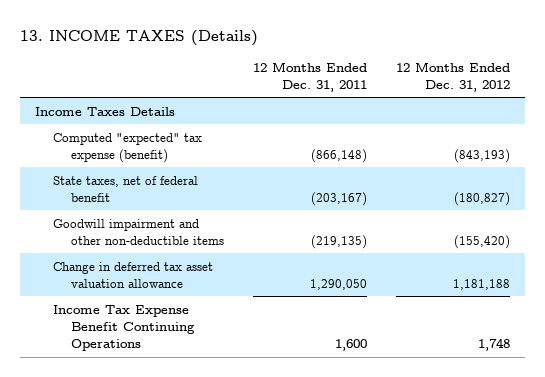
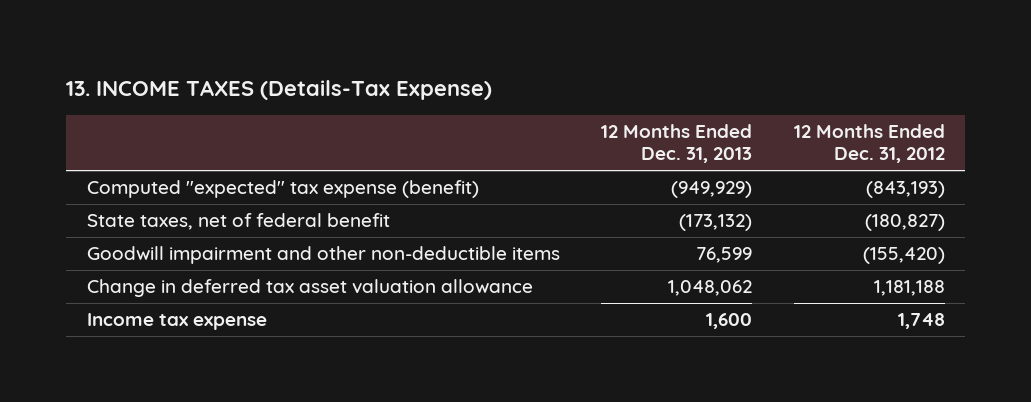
[20,29,259,46] 13. INCOME TAXES (Details) -> [65,79,492,100] 13. INCOME TAXES (Details-Tax Expense)
[253,61,368,92] 12 Months Ended Dec. 31, 2011 -> none
none -> [601,123,753,164] 12 Months Ended Dec. 31, 2013
[34,106,175,116] Income Taxes Details -> none
[53,304,196,351] Income Tax Expense Benefit Continuing Operations -> [86,313,267,331] Income tax expense

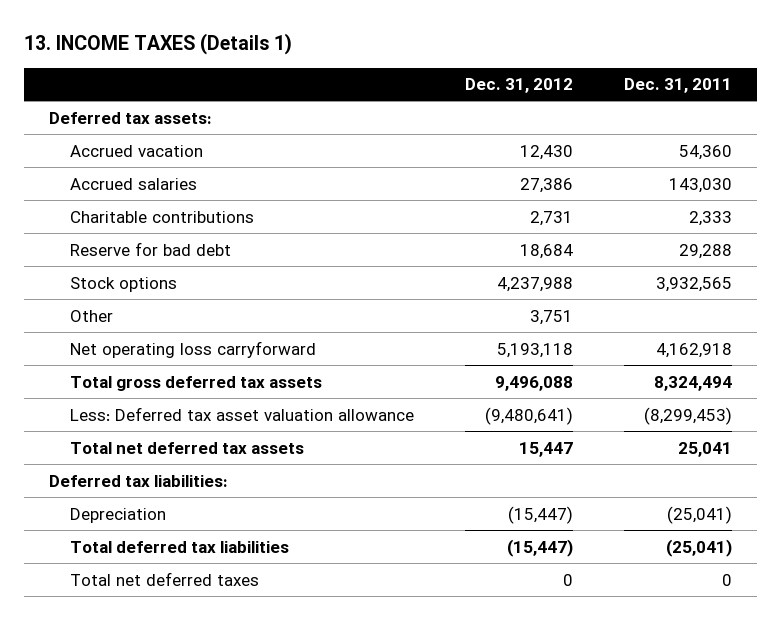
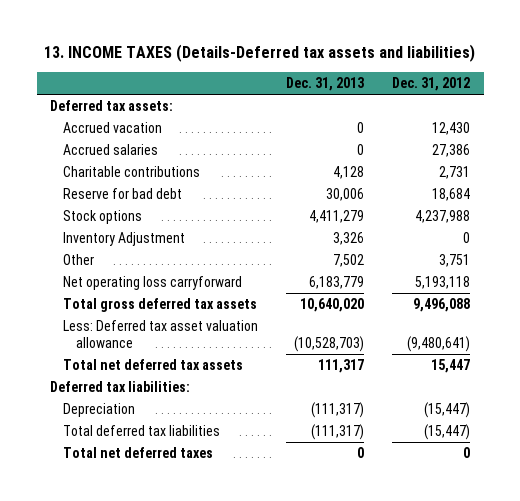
[23,33,292,56] 13. INCOME TAXES (Details 1) -> [44,44,476,63] 13. INCOME TAXES (Details-Deferred tax assets and liabilities)
[624,78,733,94] Dec. 31, 2011 -> none
none -> [286,77,365,92] Dec. 31, 2013
none -> [63,231,186,246] Inventory Adjustment

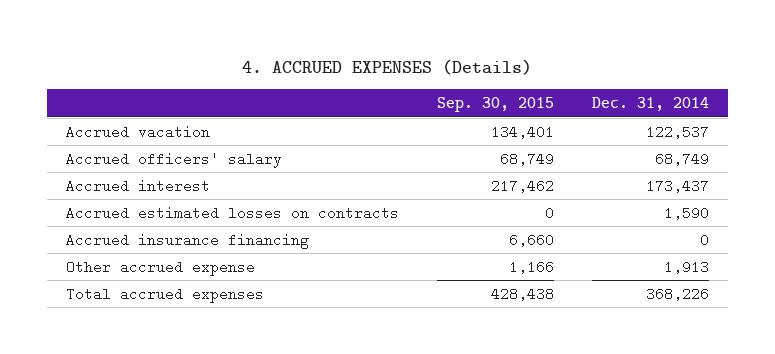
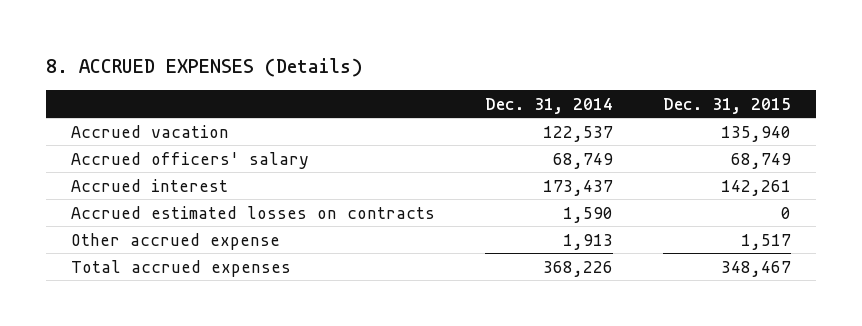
[242,58,533,75] 4. ACCRUED EXPENSES (Details) -> [45,57,363,77] 8. ACCRUED EXPENSES (Details)
[436,96,554,112] Sep. 30, 2015 -> none
none -> [663,97,792,114] Dec. 31, 2015
[66,232,310,249] Accrued insurance financing -> none

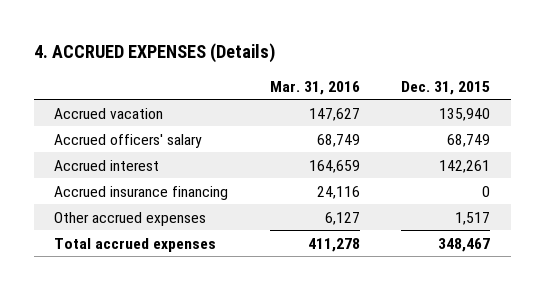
[45,57,363,77] 8. ACCRUED EXPENSES (Details) -> [33,42,275,63] 4. ACCRUED EXPENSES (Details)
[484,97,613,114] Dec. 31, 2014 -> none
none -> [269,81,360,96] Mar. 31, 2016
[70,205,435,219] Accrued estimated losses on contracts -> none
none -> [54,185,229,200] Accrued insurance financing
[70,232,280,250] Other accrued expense -> [54,211,207,226] Other accrued expenses

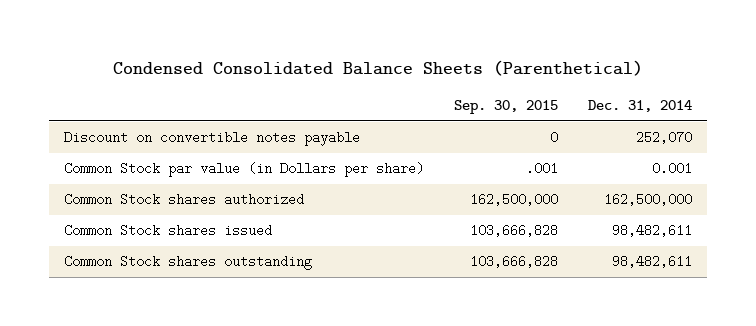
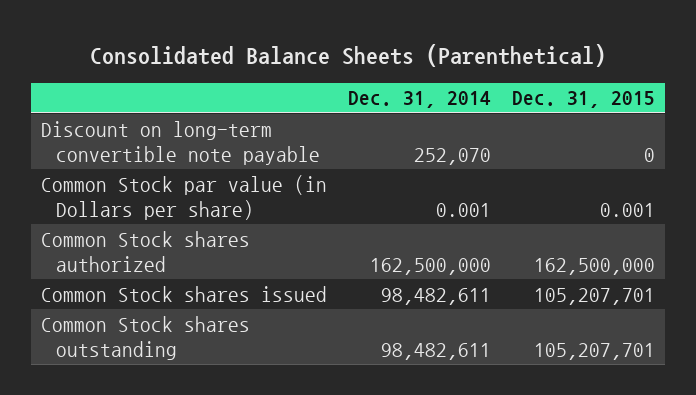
[112,59,643,76] Condensed Consolidated Balance Sheets (Parenthetical) -> [90,43,607,67] Consolidated Balance Sheets (Parenthetical)
[453,100,558,115] Sep. 30, 2015 -> none
none -> [511,91,655,109] Dec. 31, 2015
[63,131,360,147] Discount on convertible notes payable -> [41,120,321,165] Discount on long-term convertible note payable

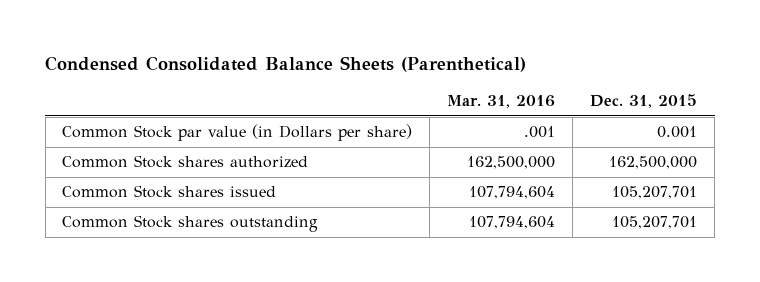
[90,43,607,67] Consolidated Balance Sheets (Parenthetical) -> [45,55,527,72] Condensed Consolidated Balance Sheets (Parenthetical)
[348,91,492,109] Dec. 31, 2014 -> none
none -> [447,95,556,109] Mar. 31, 2016
[41,120,321,165] Discount on long-term convertible note payable -> none

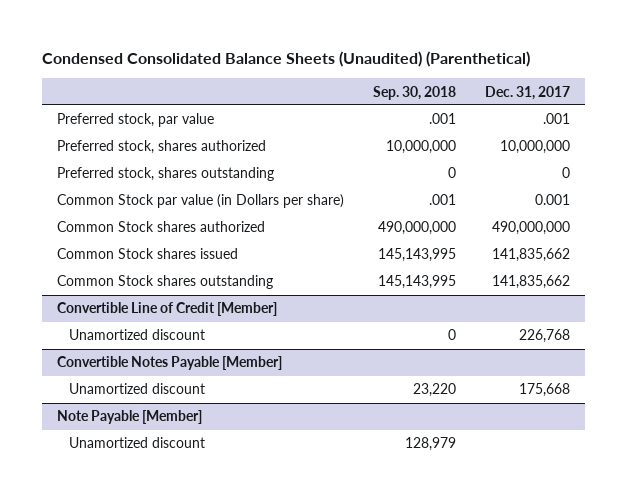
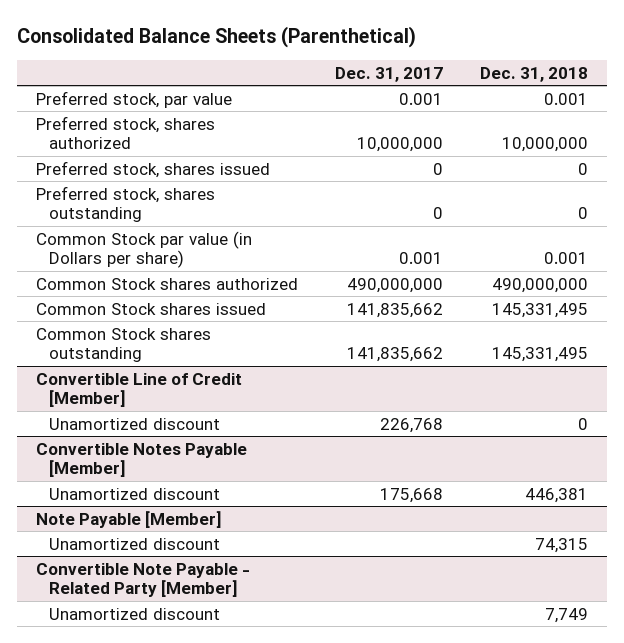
[42,51,531,68] Condensed Consolidated Balance Sheets (Unaudited) (Parenthetical) -> [17,26,417,49] Consolidated Balance Sheets (Parenthetical)
[372,85,456,100] Sep. 30, 2018 -> none
none -> [480,66,589,82] Dec. 31, 2018
[543,113,571,125] .001 -> [398,92,443,105] 0.001
none -> [35,160,270,178] Preferred stock, shares issued
none -> [35,562,250,598] Convertible Note Payable - Related Party [Member]
none -> [48,607,220,620] Unamortized discount

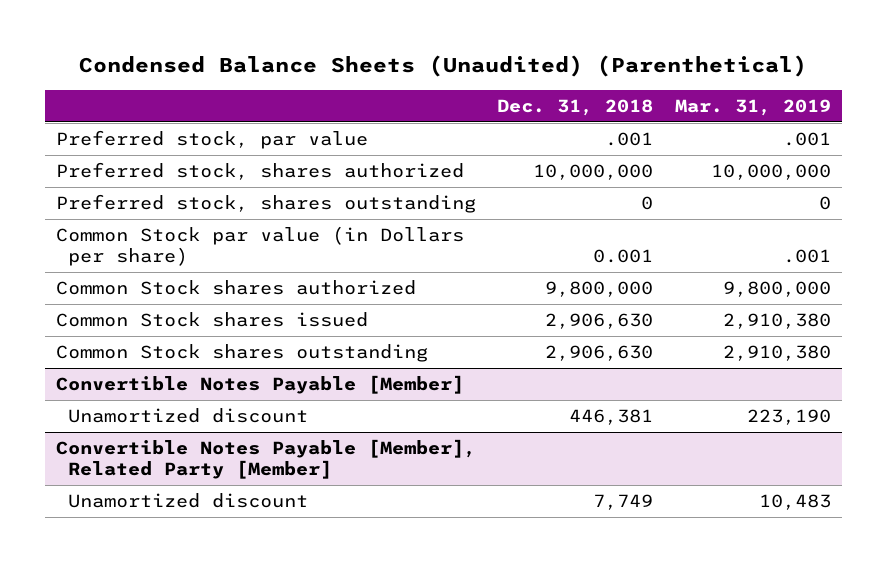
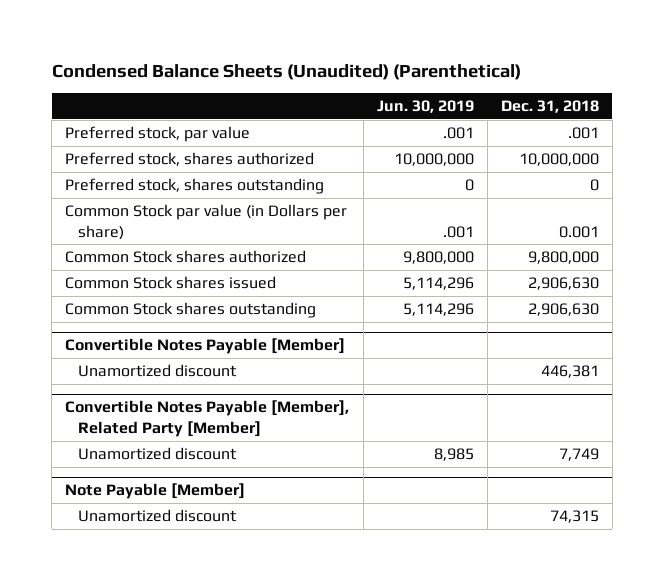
[674,98,831,116] Mar. 31, 2019 -> none
none -> [376,100,474,114] Jun. 30, 2019
none -> [65,483,246,500] Note Payable [Member]
none -> [77,509,237,523] Unamortized discount

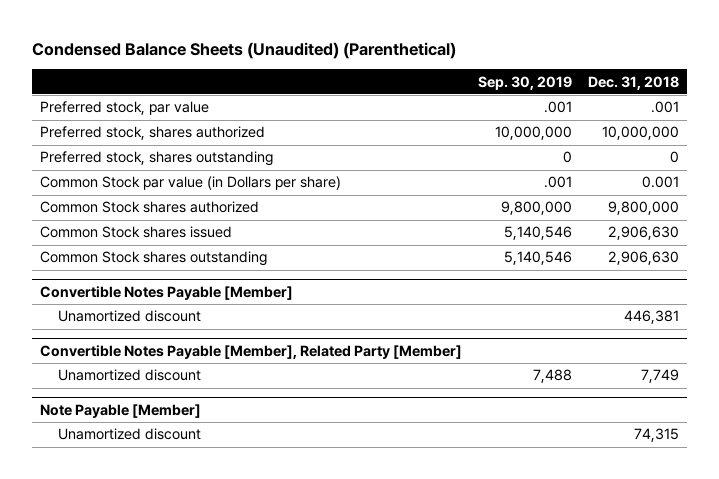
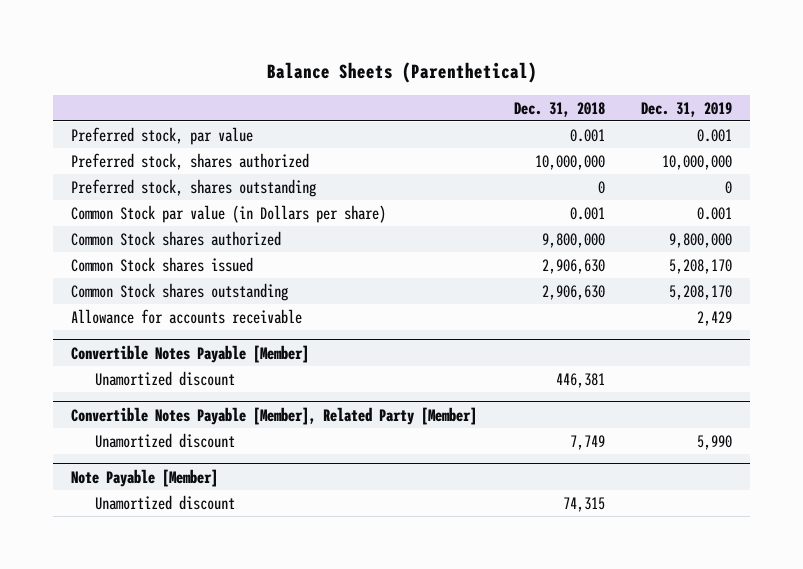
[32,41,457,59] Condensed Balance Sheets (Unaudited) (Parenthetical) -> [266,62,537,84] Balance Sheets (Parenthetical)
[478,75,573,90] Sep. 30, 2019 -> none
none -> [641,101,733,117] Dec. 31, 2019
[651,101,680,114] .001 -> [569,128,605,142] 0.001
none -> [71,308,303,324] Allowance for accounts receivable

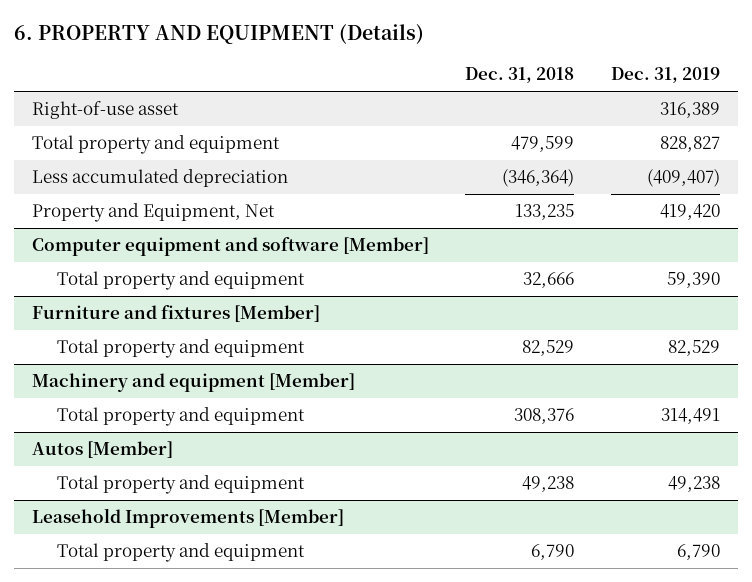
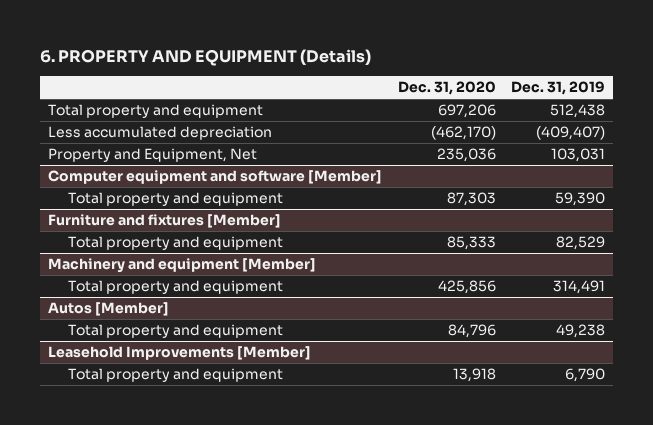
[465,67,575,84] Dec. 31, 2018 -> none
none -> [397,81,496,96] Dec. 31, 2020
[31,101,179,120] Right-of-use asset -> none
[659,136,720,153] 828,827 -> [550,104,606,119] 512,438
[659,204,720,221] 419,420 -> [551,148,606,163] 103,031

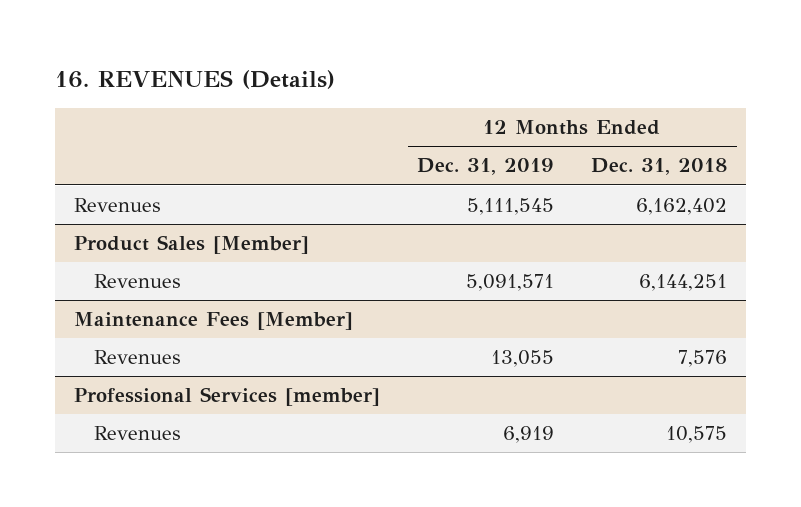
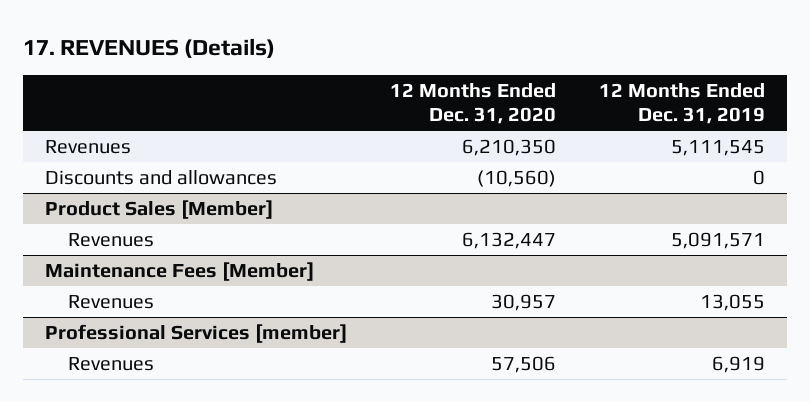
[55,70,336,90] 16. REVENUES (Details) -> [23,37,276,58] 17. REVENUES (Details)
[591,158,728,176] Dec. 31, 2018 -> none
none -> [390,82,557,124] 12 Months Ended Dec. 31, 2020
none -> [45,170,278,186] Discounts and allowances

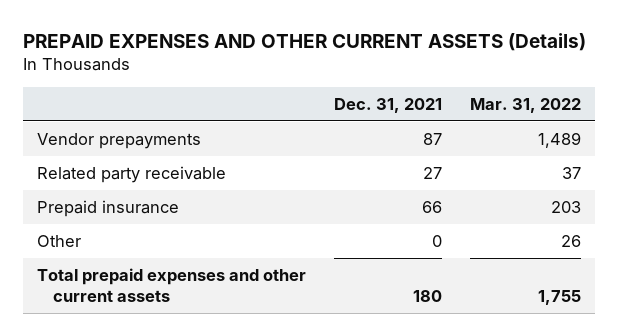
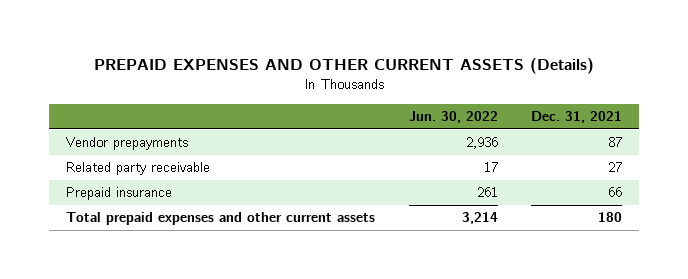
[469,97,581,113] Mar. 31, 2022 -> none
none -> [408,110,498,123] Jun. 30, 2022
[36,234,81,247] Other -> none

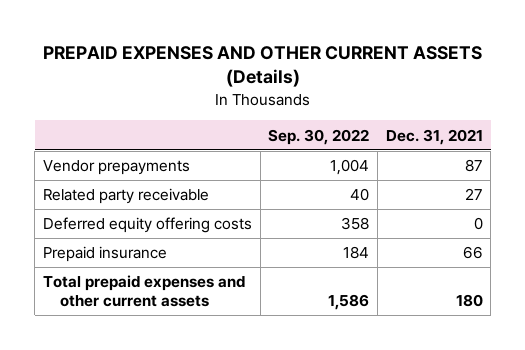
[408,110,498,123] Jun. 30, 2022 -> none
none -> [268,128,370,145] Sep. 30, 2022
none -> [42,217,252,234] Deferred equity offering costs

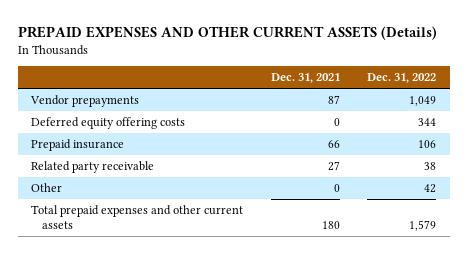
[268,128,370,145] Sep. 30, 2022 -> none
none -> [367,73,437,84] Dec. 31, 2022
[42,188,209,205] Related party receivable -> [31,161,155,174] Related party receivable
none -> [31,183,63,193] Other

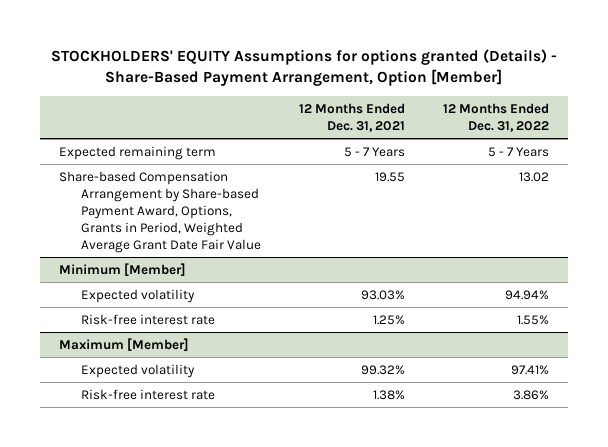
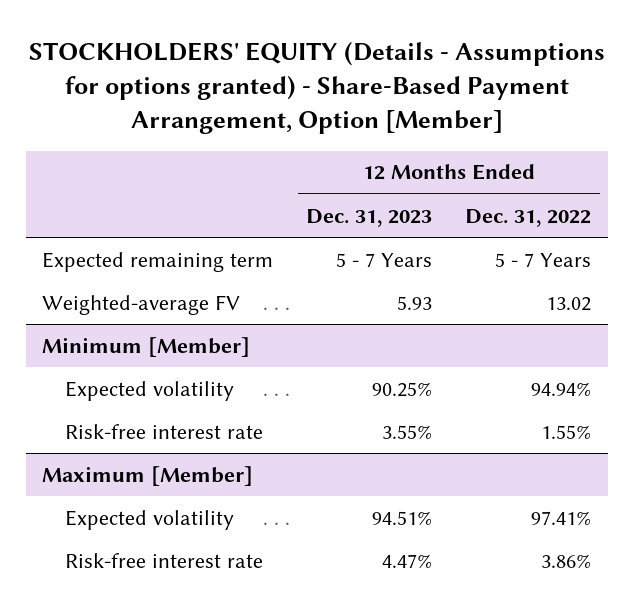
[51,49,558,87] STOCKHOLDERS' EQUITY Assumptions for options granted (Details) - Share-Based Payment Arrangement, Option [Member] -> [28,40,605,135] STOCKHOLDERS' EQUITY (Details - Assumptions for options granted) - Share-Based Payment Arrangement, Option [Member]
[299,103,406,133] 12 Months Ended Dec. 31, 2021 -> none
none -> [306,208,433,227] Dec. 31, 2023
[59,170,262,253] Share-based Compensation Arrangement by Share-based Payment Award, Options, Grants in Period, Weighted Average Grant Date Fair Value -> [42,294,241,315] Weighted-average FV

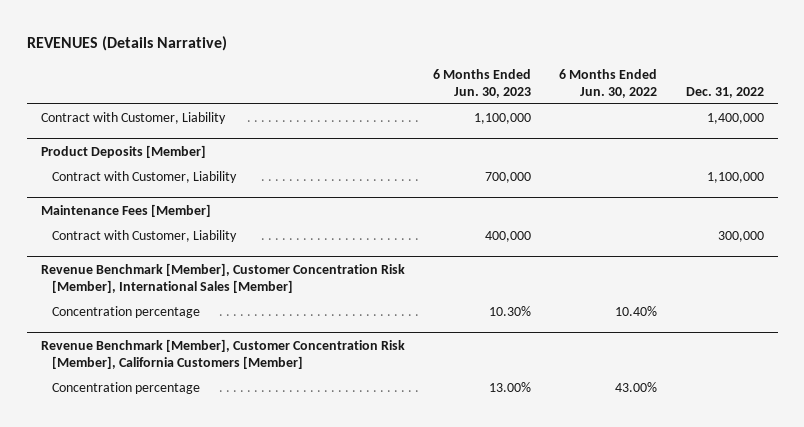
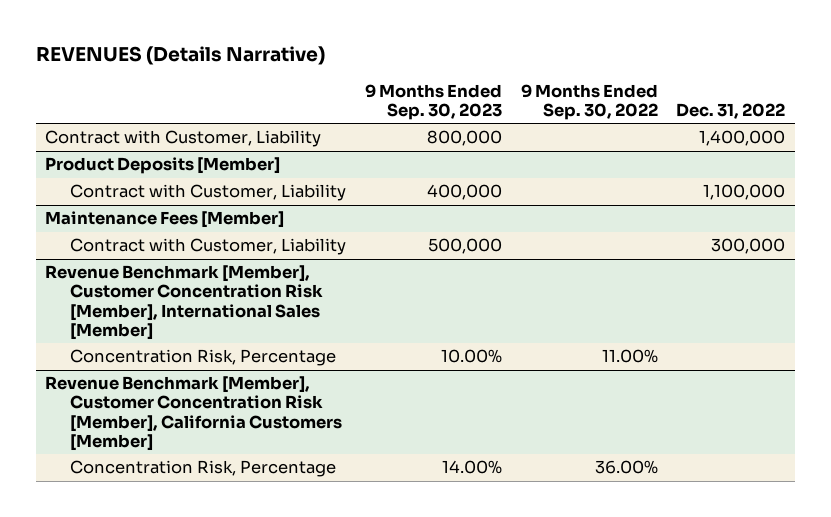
[433,68,532,99] 6 Months Ended Jun. 30, 2023 -> none
[559,68,658,99] 6 Months Ended Jun. 30, 2022 -> none
none -> [364,83,502,120] 9 Months Ended Sep. 30, 2023
none -> [520,83,658,120] 9 Months Ended Sep. 30, 2022
[52,305,201,318] Concentration percentage -> [70,349,337,367] Concentration Risk, Percentage
[52,381,201,394] Concentration percentage -> [70,460,337,478] Concentration Risk, Percentage

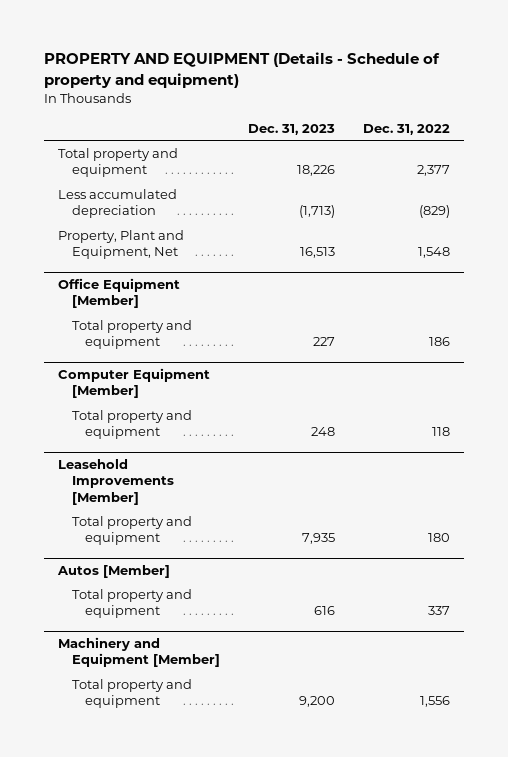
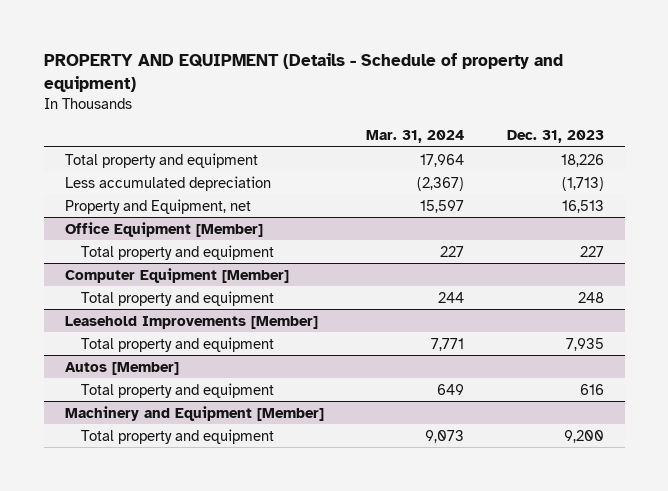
[362,123,450,135] Dec. 31, 2022 -> none
none -> [366,130,465,144] Mar. 31, 2024
[57,229,184,260] Property, Plant and Equipment, Net -> [64,198,251,214] Property and Equipment, net

